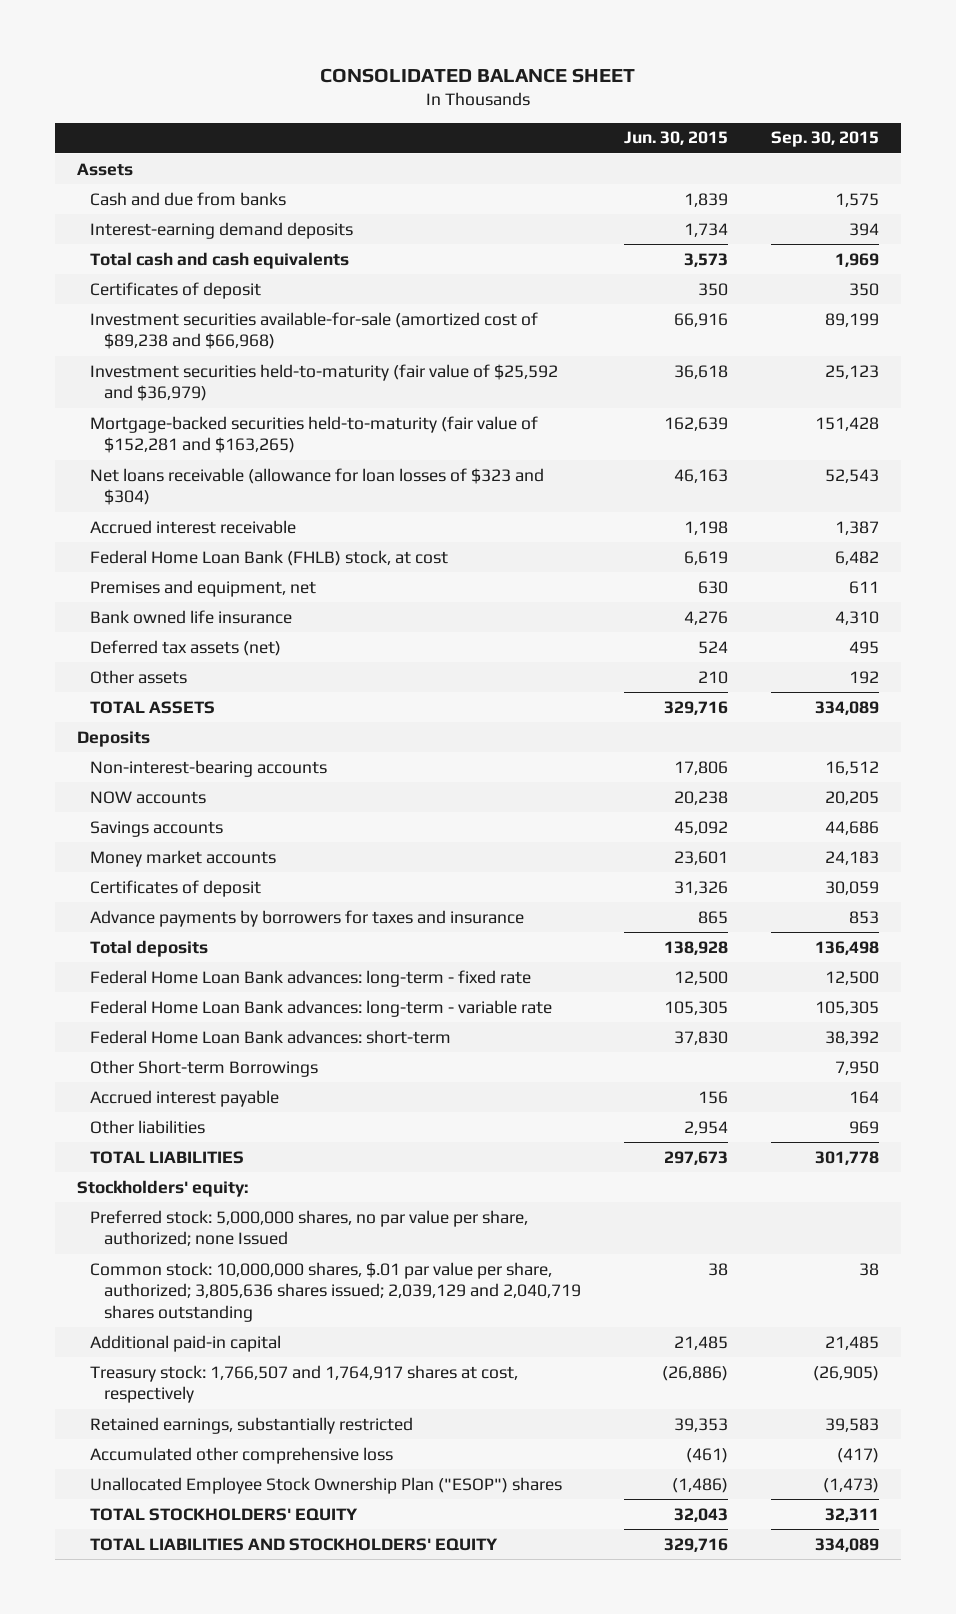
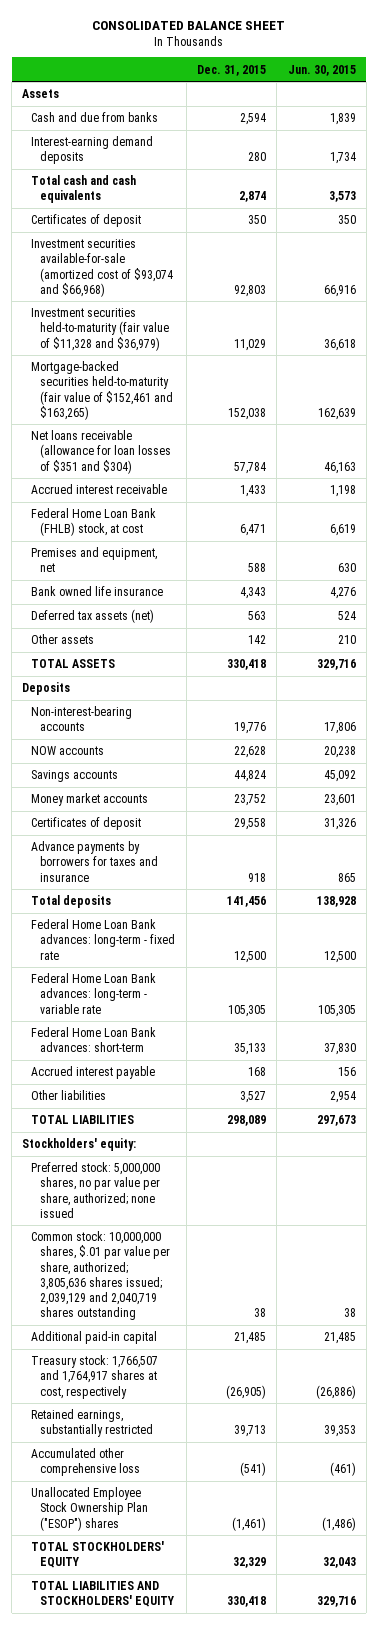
[771,131,880,148] Sep. 30, 2015 -> none
none -> [196,64,266,76] Dec. 31, 2015
[90,311,539,350] Investment securities available-for-sale (amortized cost of $89,238 and $66,968) -> [31,239,174,297] Investment securities available-for-sale (amortized cost of $93,074 and $66,968)
[90,363,559,402] Investment securities held-to-maturity (fair value of $25,592 and $36,979) -> [31,308,170,351] Investment securities held-to-maturity (fair value of $11,328 and $36,979)
[90,415,539,454] Mortgage-backed securities held-to-maturity (fair value of $152,281 and $163,265) -> [31,361,174,420] Mortgage-backed securities held-to-maturity (fair value of $152,461 and $163,265)
[90,467,545,506] Net loans receivable (allowance for loan losses of $323 and $304) -> [31,430,172,474] Net loans receivable (allowance for loan losses of $351 and $304)
[90,1059,319,1077] Other Short-term Borrowings -> none
[90,1209,529,1247] Preferred stock: 5,000,000 shares, no par value per share, authorized; none Issued -> [31,1162,161,1218] Preferred stock: 5,000,000 shares, no par value per share, authorized; none issued

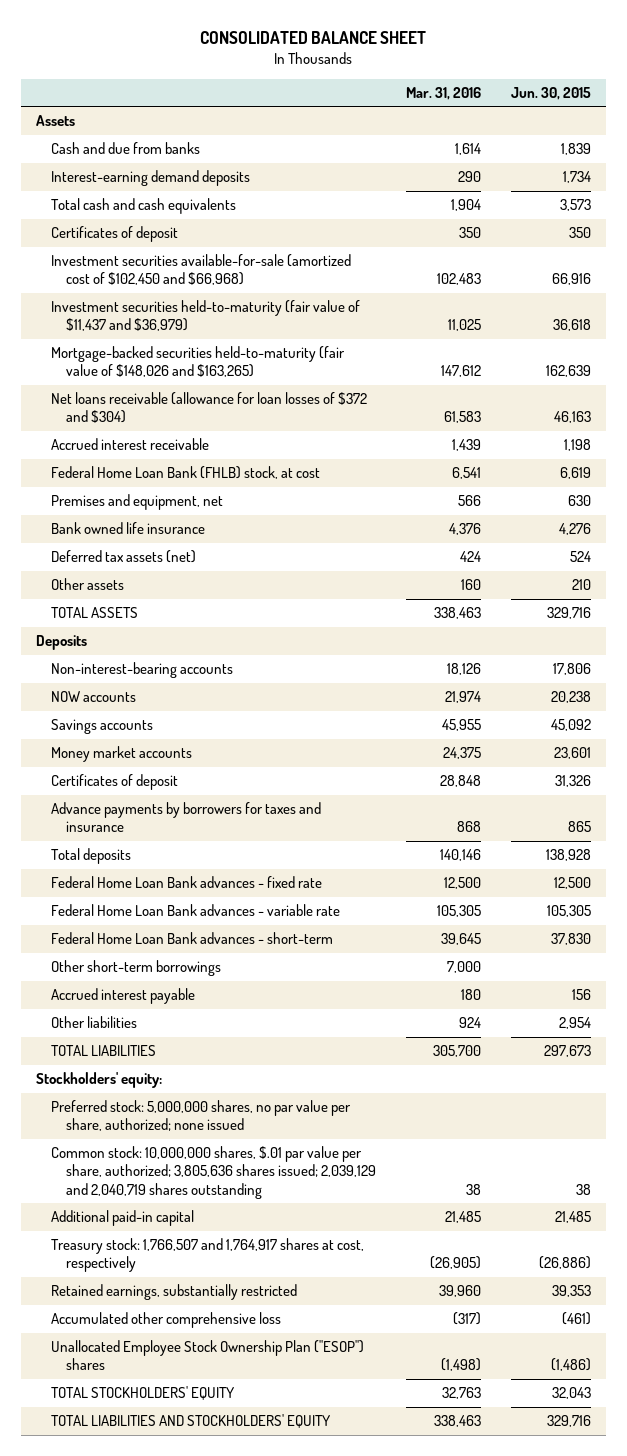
[196,64,266,76] Dec. 31, 2015 -> none
none -> [405,86,481,100] Mar. 31, 2016
[31,239,174,297] Investment securities available-for-sale (amortized cost of $93,074 and $66,968) -> [50,254,351,286] Investment securities available-for-sale (amortized cost of $102,450 and $66,968)
[31,308,170,351] Investment securities held-to-maturity (fair value of $11,328 and $36,979) -> [50,300,360,332] Investment securities held-to-maturity (fair value of $11,437 and $36,979)
[31,361,174,420] Mortgage-backed securities held-to-maturity (fair value of $152,461 and $163,265) -> [50,346,345,378] Mortgage-backed securities held-to-maturity (fair value of $148,026 and $163,265)
[31,430,172,474] Net loans receivable (allowance for loan losses of $351 and $304) -> [50,392,367,424] Net loans receivable (allowance for loan losses of $372 and $304)
[31,919,176,960] Federal Home Loan Bank advances: long-term - fixed rate -> [50,876,322,889] Federal Home Loan Bank advances - fixed rate
[31,973,157,1014] Federal Home Loan Bank advances: long-term - variable rate -> [50,904,340,917] Federal Home Loan Bank advances - variable rate
[31,1027,157,1053] Federal Home Loan Bank advances: short-term -> [50,932,333,945] Federal Home Loan Bank advances - short-term
none -> [50,960,221,977] Other short-term borrowings

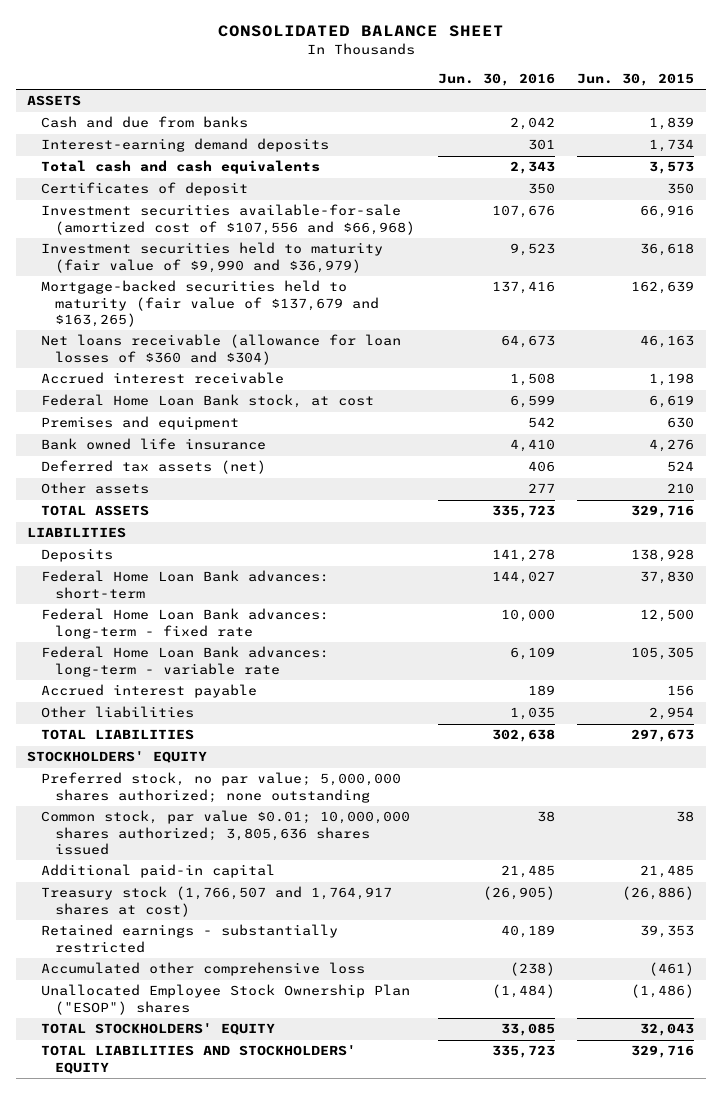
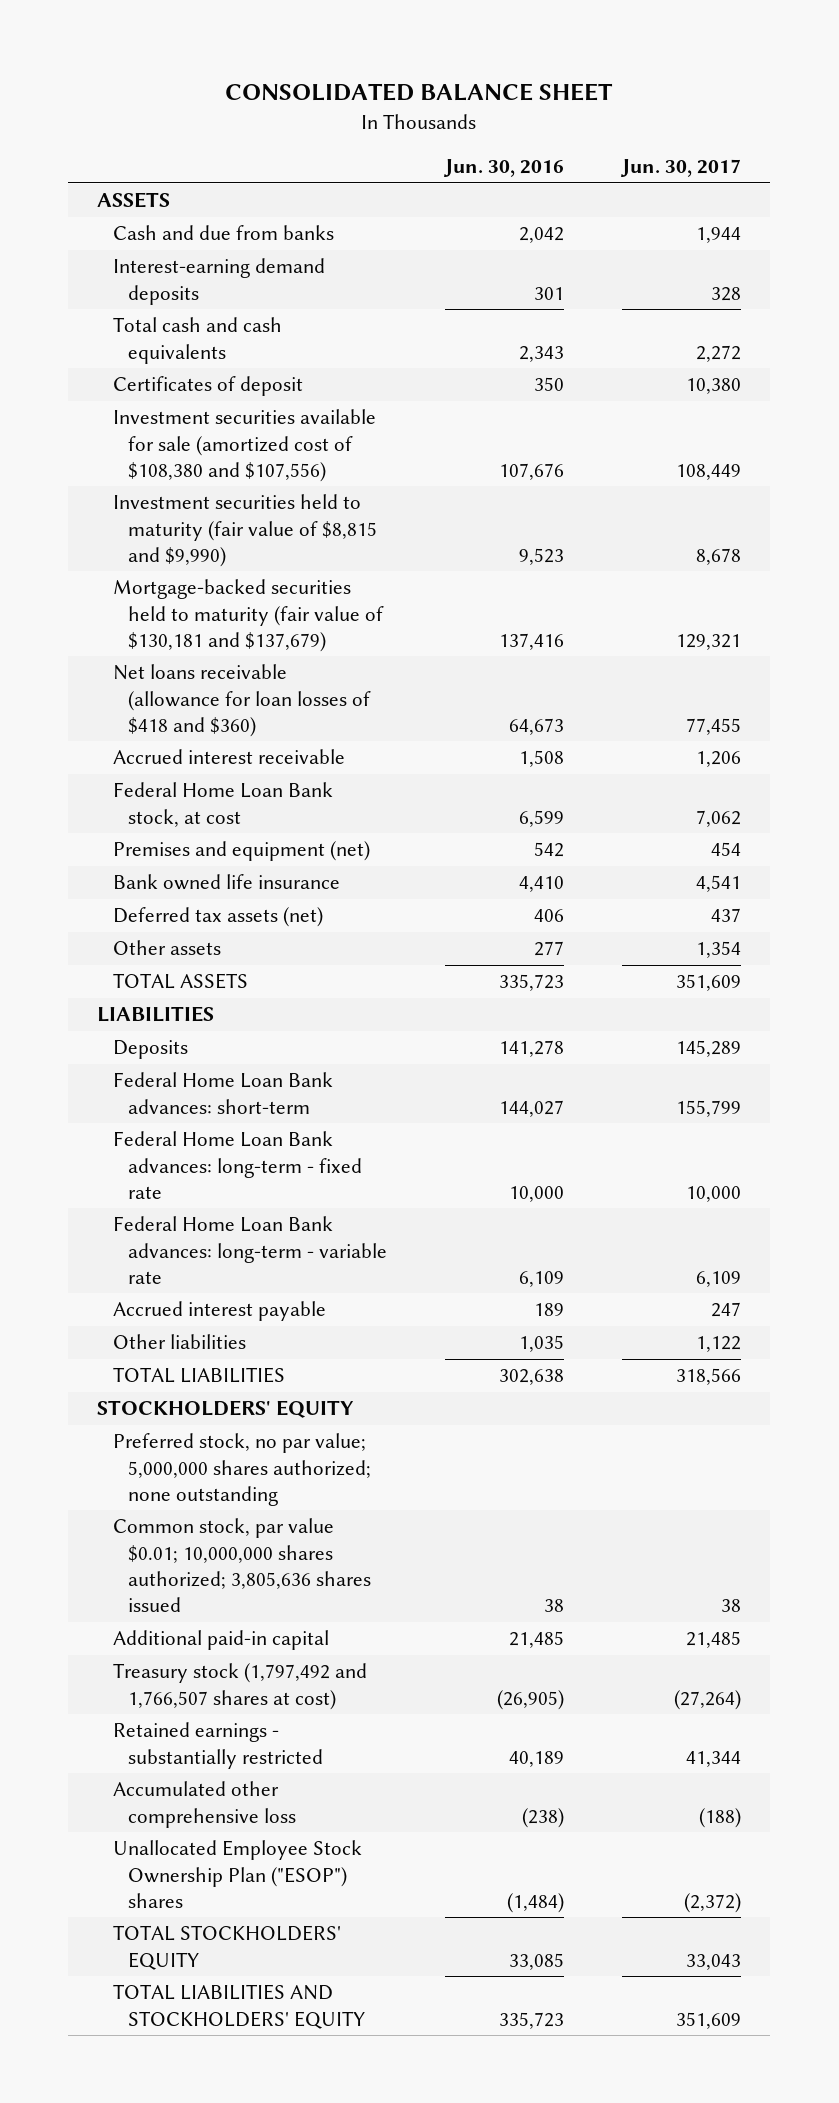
[577,72,695,86] Jun. 30, 2015 -> none
none -> [620,158,742,177] Jun. 30, 2017
[41,204,416,235] Investment securities available-for-sale (amortized cost of $107,556 and $66,968) -> [112,409,376,482] Investment securities available for sale (amortized cost of $108,380 and $107,556)
[41,242,384,273] Investment securities held to maturity (fair value of $9,990 and $36,979) -> [112,494,378,567] Investment securities held to maturity (fair value of $8,815 and $9,990)
[41,280,380,328] Mortgage-backed securities held to maturity (fair value of $137,679 and $163,265) -> [112,579,385,652] Mortgage-backed securities held to maturity (fair value of $130,181 and $137,679)
[41,334,402,365] Net loans receivable (allowance for loan losses of $360 and $304) -> [112,664,372,737] Net loans receivable (allowance for loan losses of $418 and $360)
[41,416,240,431] Premises and equipment -> [112,841,370,862] Premises and equipment (net)
[41,886,393,917] Treasury stock (1,766,507 and 1,764,917 shares at cost) -> [112,1663,367,1710] Treasury stock (1,797,492 and 1,766,507 shares at cost)

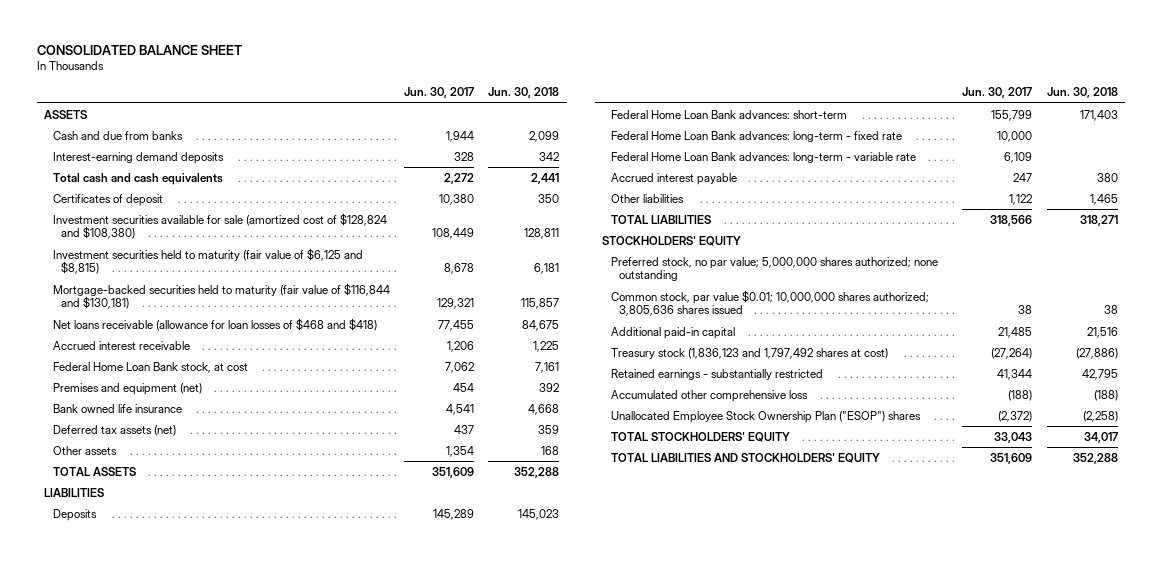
[443,158,565,177] Jun. 30, 2016 -> none
none -> [488,87,560,99] Jun. 30, 2018
[112,409,376,482] Investment securities available for sale (amortized cost of $108,380 and $107,556) -> [52,212,387,240] Investment securities available for sale (amortized cost of $128,824 and $108,380)
[112,494,378,567] Investment securities held to maturity (fair value of $8,815 and $9,990) -> [52,247,363,275] Investment securities held to maturity (fair value of $6,125 and $8,815)
[112,579,385,652] Mortgage-backed securities held to maturity (fair value of $130,181 and $137,679) -> [52,282,390,310] Mortgage-backed securities held to maturity (fair value of $116,844 and $130,181)
[112,664,372,737] Net loans receivable (allowance for loan losses of $418 and $360) -> [52,317,377,331] Net loans receivable (allowance for loan losses of $468 and $418)
[112,1663,367,1710] Treasury stock (1,797,492 and 1,766,507 shares at cost) -> [610,347,888,359] Treasury stock (1,836,123 and 1,797,492 shares at cost)

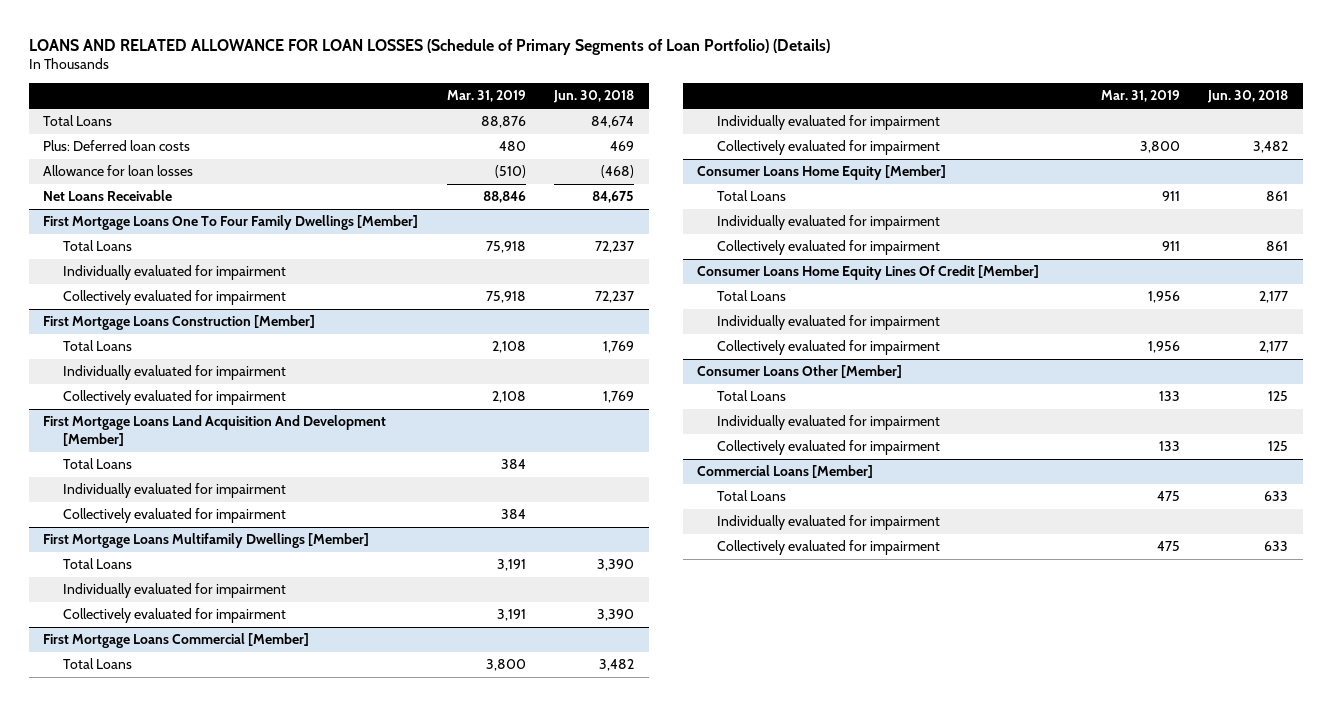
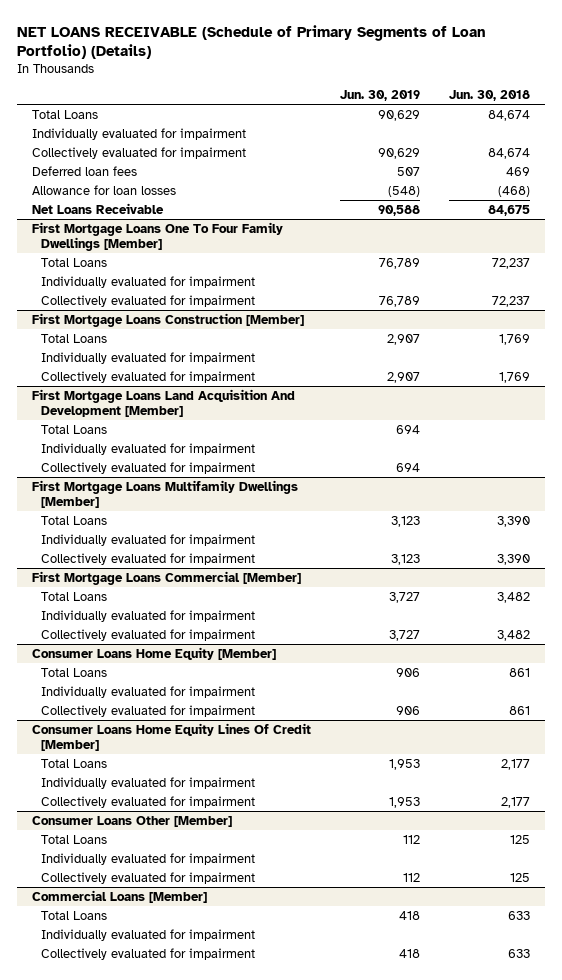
[29,38,831,55] LOANS AND RELATED ALLOWANCE FOR LOAN LOSSES (Schedule of Primary Segments of Loan Portfolio) (Details) -> [17,24,487,59] NET LOANS RECEIVABLE (Schedule of Primary Segments of Loan Portfolio) (Details)
[446,90,526,103] Mar. 31, 2019 -> none
none -> [339,89,420,101] Jun. 30, 2019
none -> [31,127,246,140] Individually evaluated for impairment
none -> [31,146,246,159] Collectively evaluated for impairment
[43,140,191,152] Plus: Deferred loan costs -> [31,165,137,176] Deferred loan fees

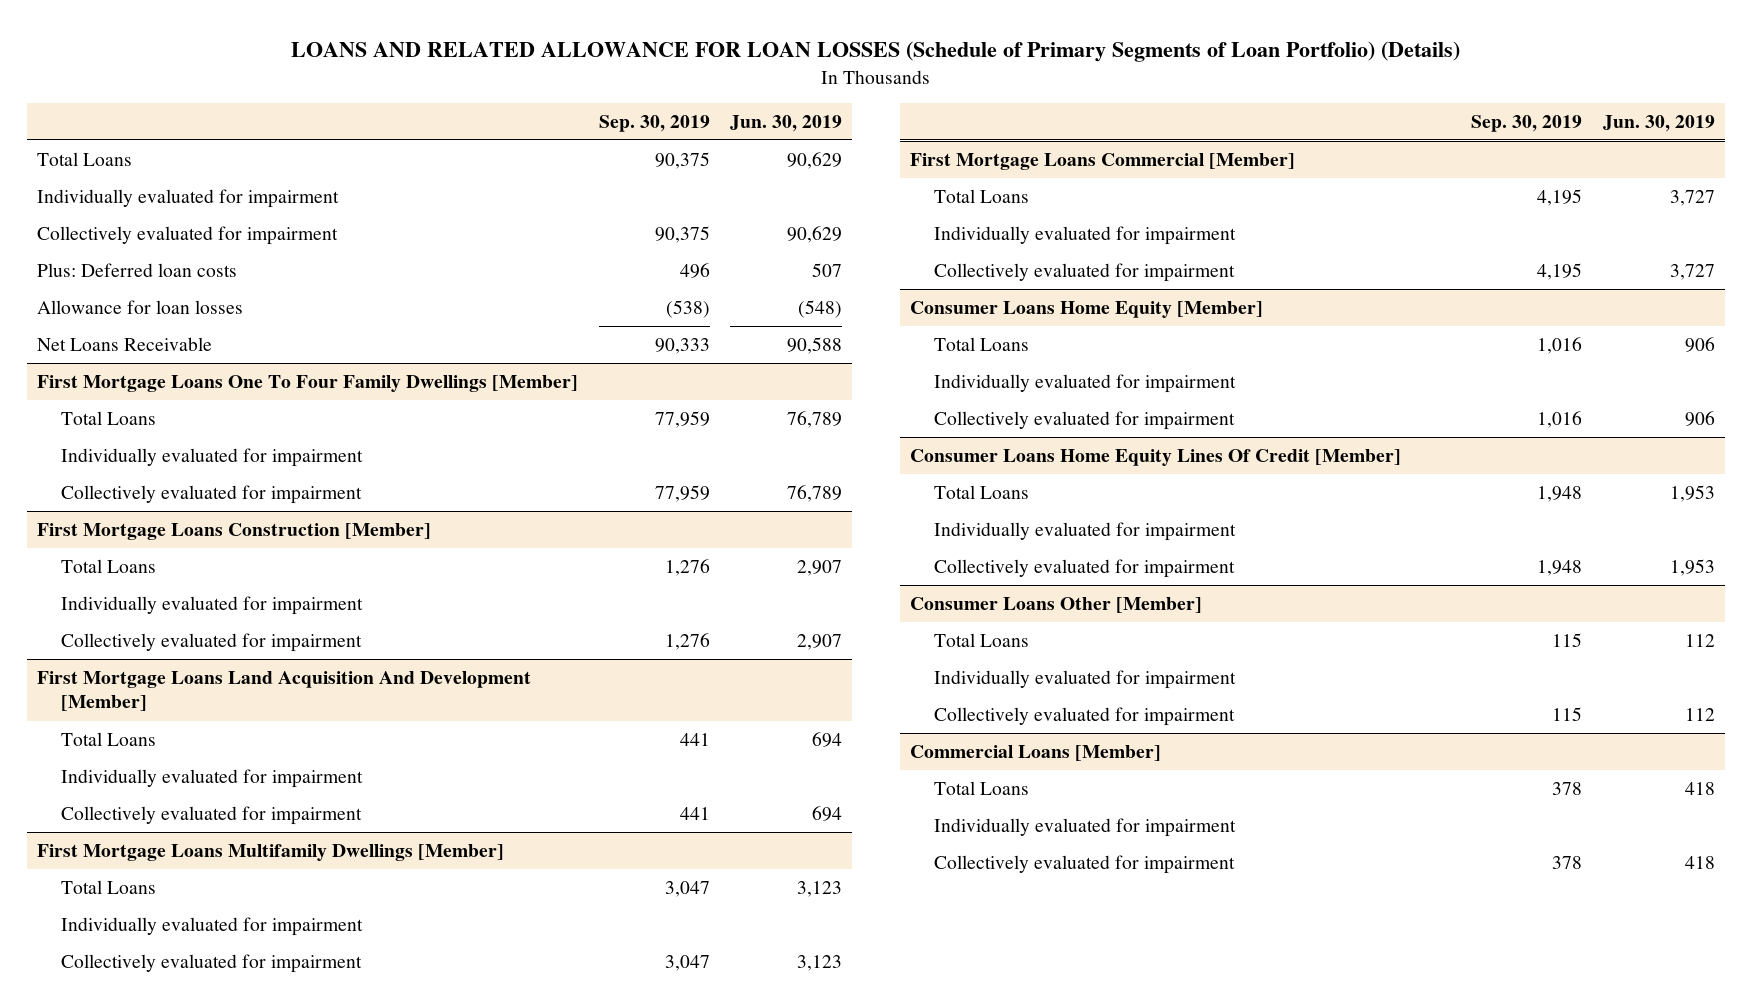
[17,24,487,59] NET LOANS RECEIVABLE (Schedule of Primary Segments of Loan Portfolio) (Details) -> [291,41,1461,63] LOANS AND RELATED ALLOWANCE FOR LOAN LOSSES (Schedule of Primary Segments of Loan Portfolio) (Details)
[449,89,531,101] Jun. 30, 2018 -> none
none -> [598,114,710,132] Sep. 30, 2019
[31,165,137,176] Deferred loan fees -> none
none -> [37,262,238,277] Plus: Deferred loan costs

